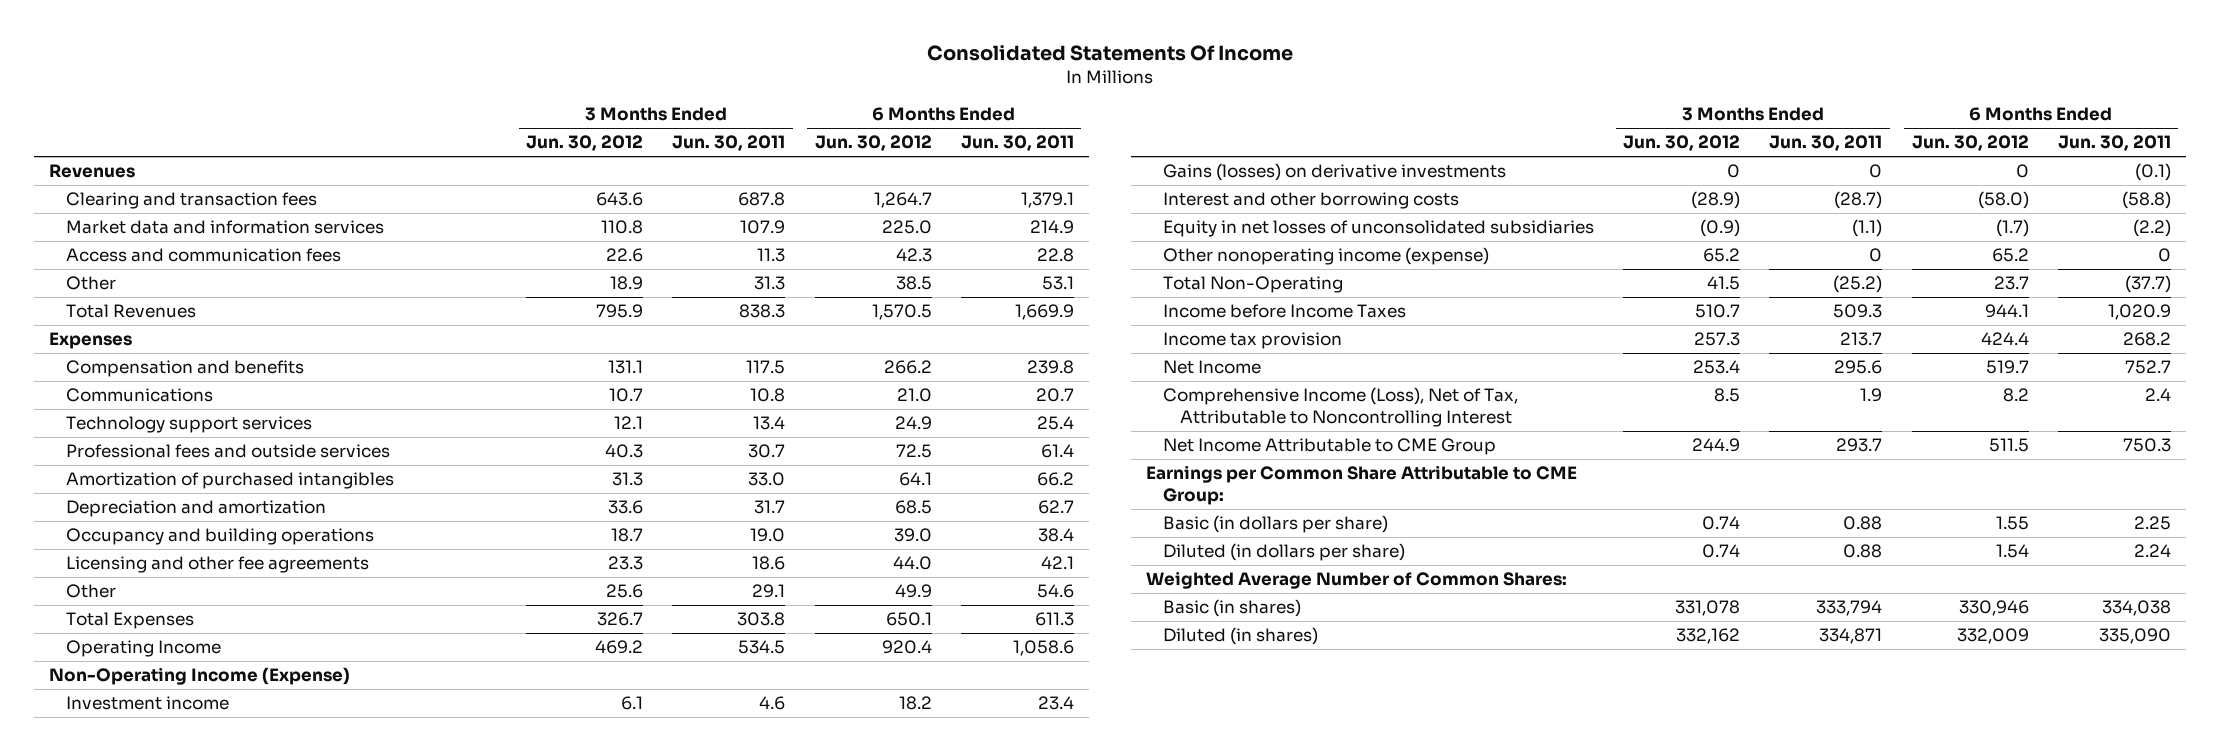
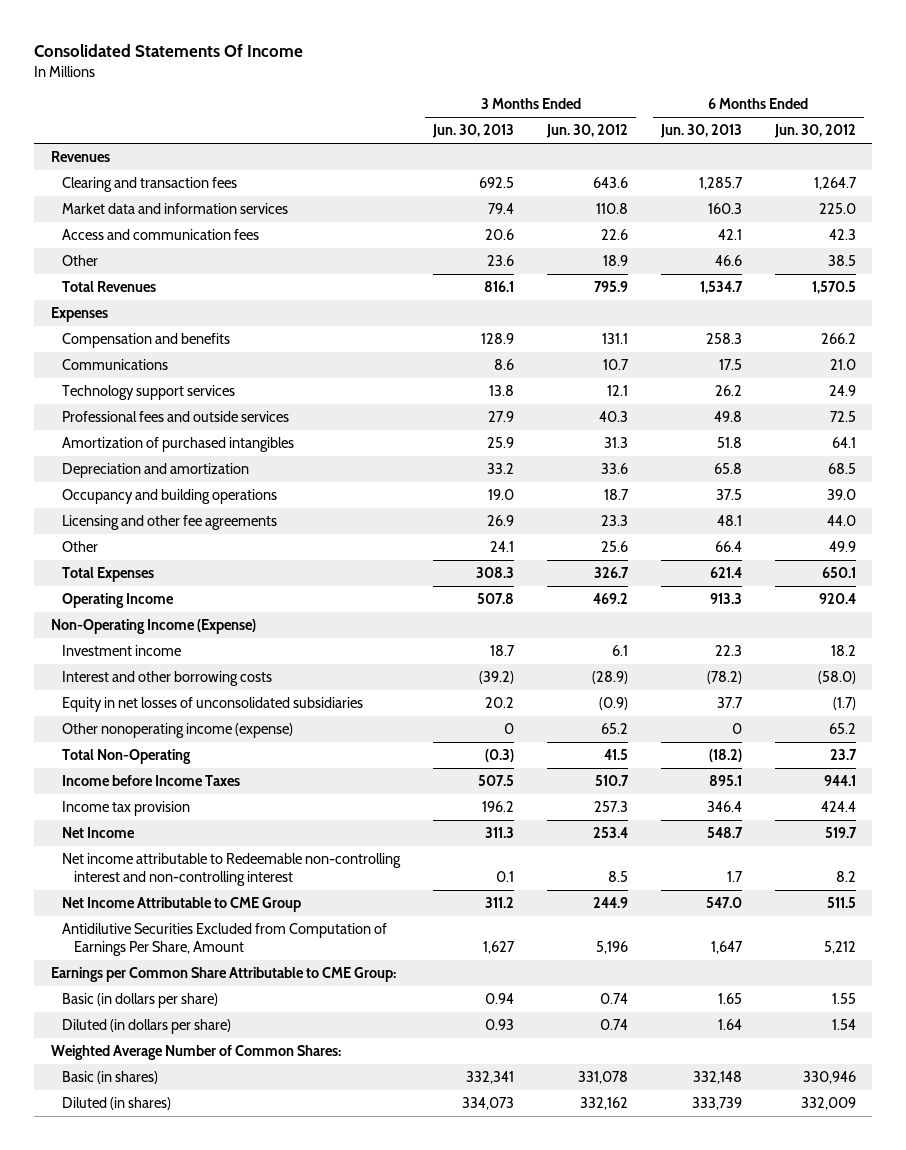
[672,135,786,152] Jun. 30, 2011 -> none
[960,135,1074,152] Jun. 30, 2011 -> none
none -> [432,124,515,139] Jun. 30, 2013
none -> [659,124,742,139] Jun. 30, 2013
[1162,163,1506,182] Gains (losses) on derivative investments -> none
[1162,387,1518,427] Comprehensive Income (Loss), Net of Tax, Attributable to Noncontrolling Interest -> [62,853,402,886] Net income attributable to Redeemable non-controlling interest and non-controlling interest
none -> [62,923,388,956] Antidilutive Securities Excluded from Computation of Earnings Per Share, Amount

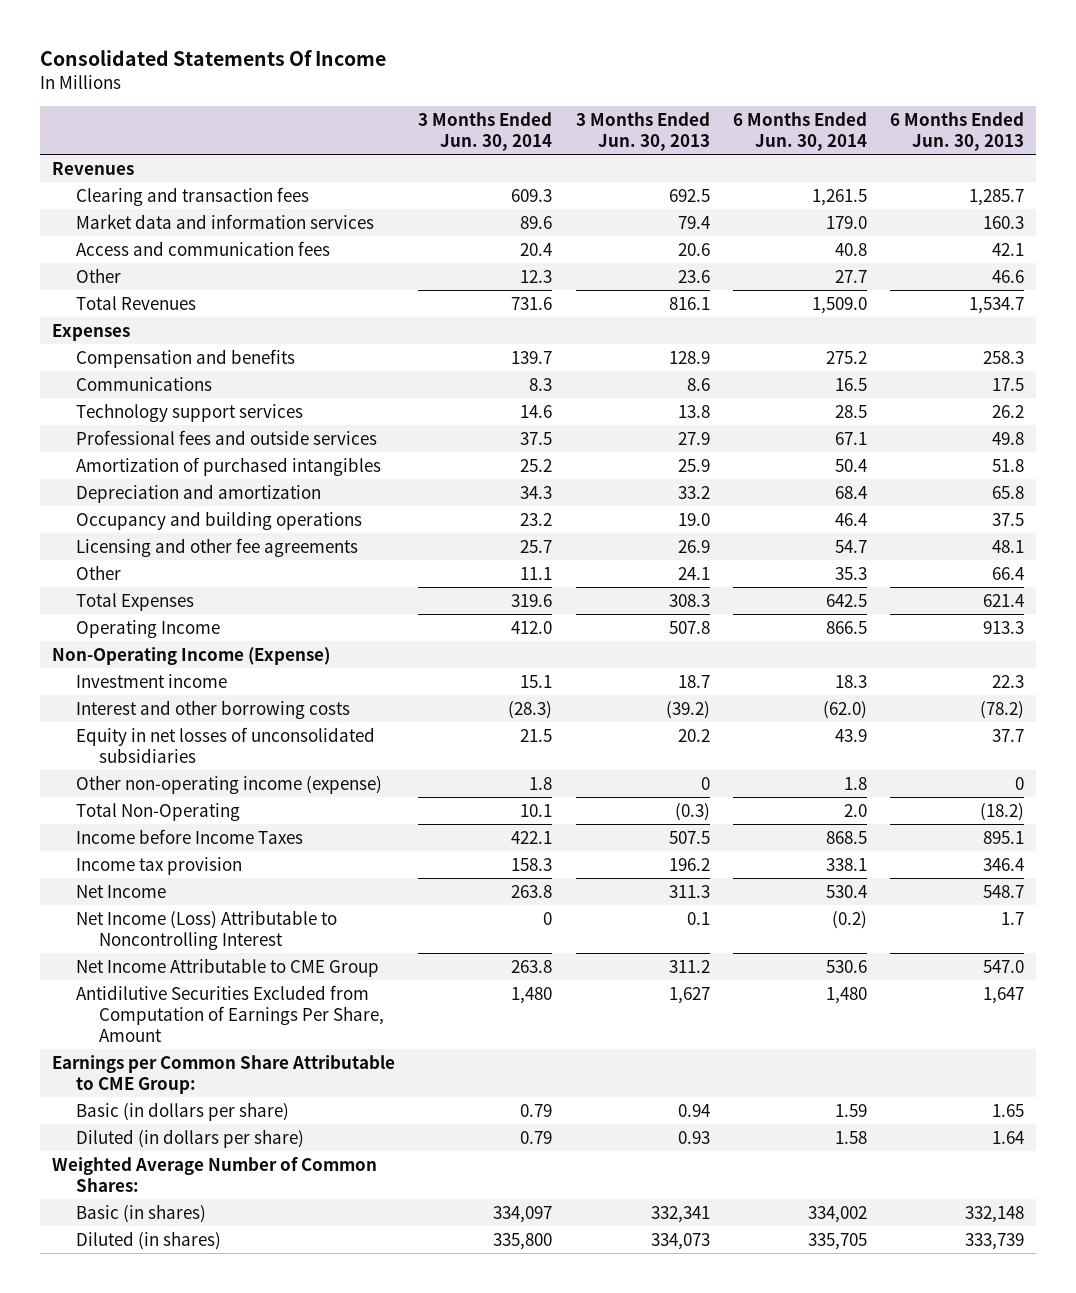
[545,124,628,139] Jun. 30, 2012 -> none
[773,124,856,139] Jun. 30, 2012 -> none
none -> [418,111,553,151] 3 Months Ended Jun. 30, 2014
none -> [733,111,868,151] 6 Months Ended Jun. 30, 2014
[62,723,294,739] Other nonoperating income (expense) -> [75,774,382,794] Other non-operating income (expense)
[62,853,402,886] Net income attributable to Redeemable non-controlling interest and non-controlling interest -> [75,909,337,950] Net Income (Loss) Attributable to Noncontrolling Interest

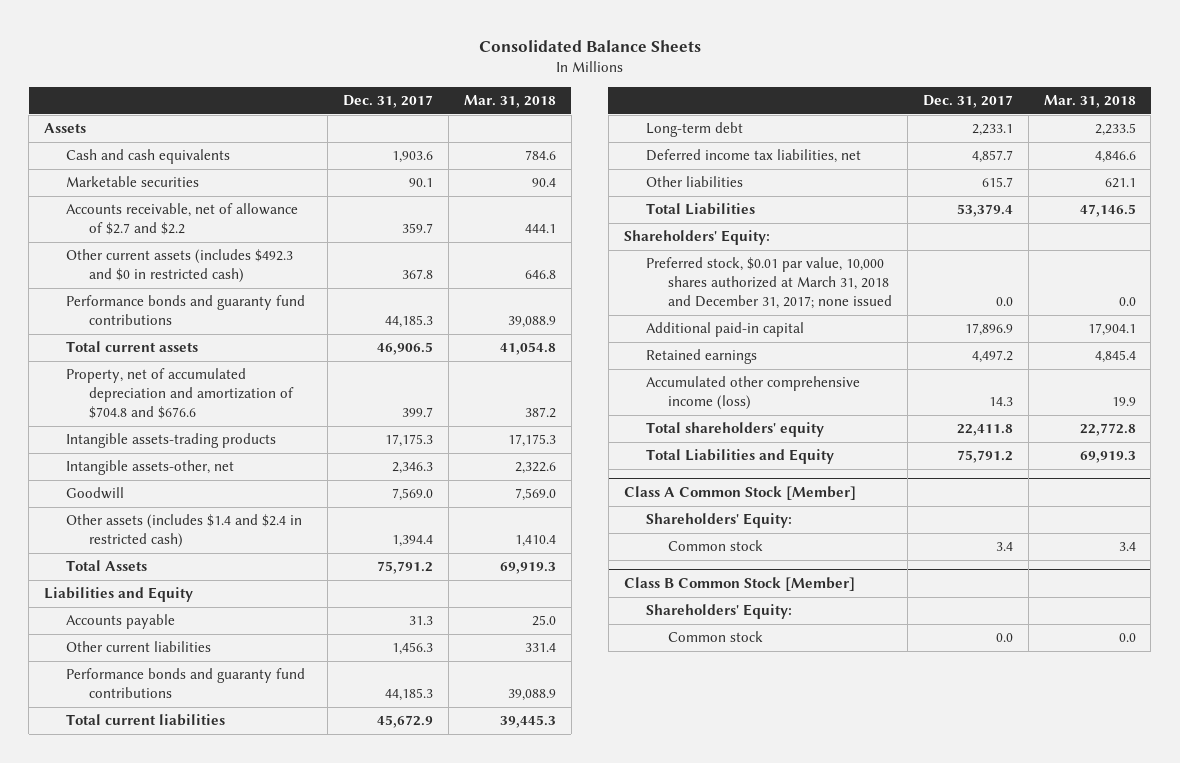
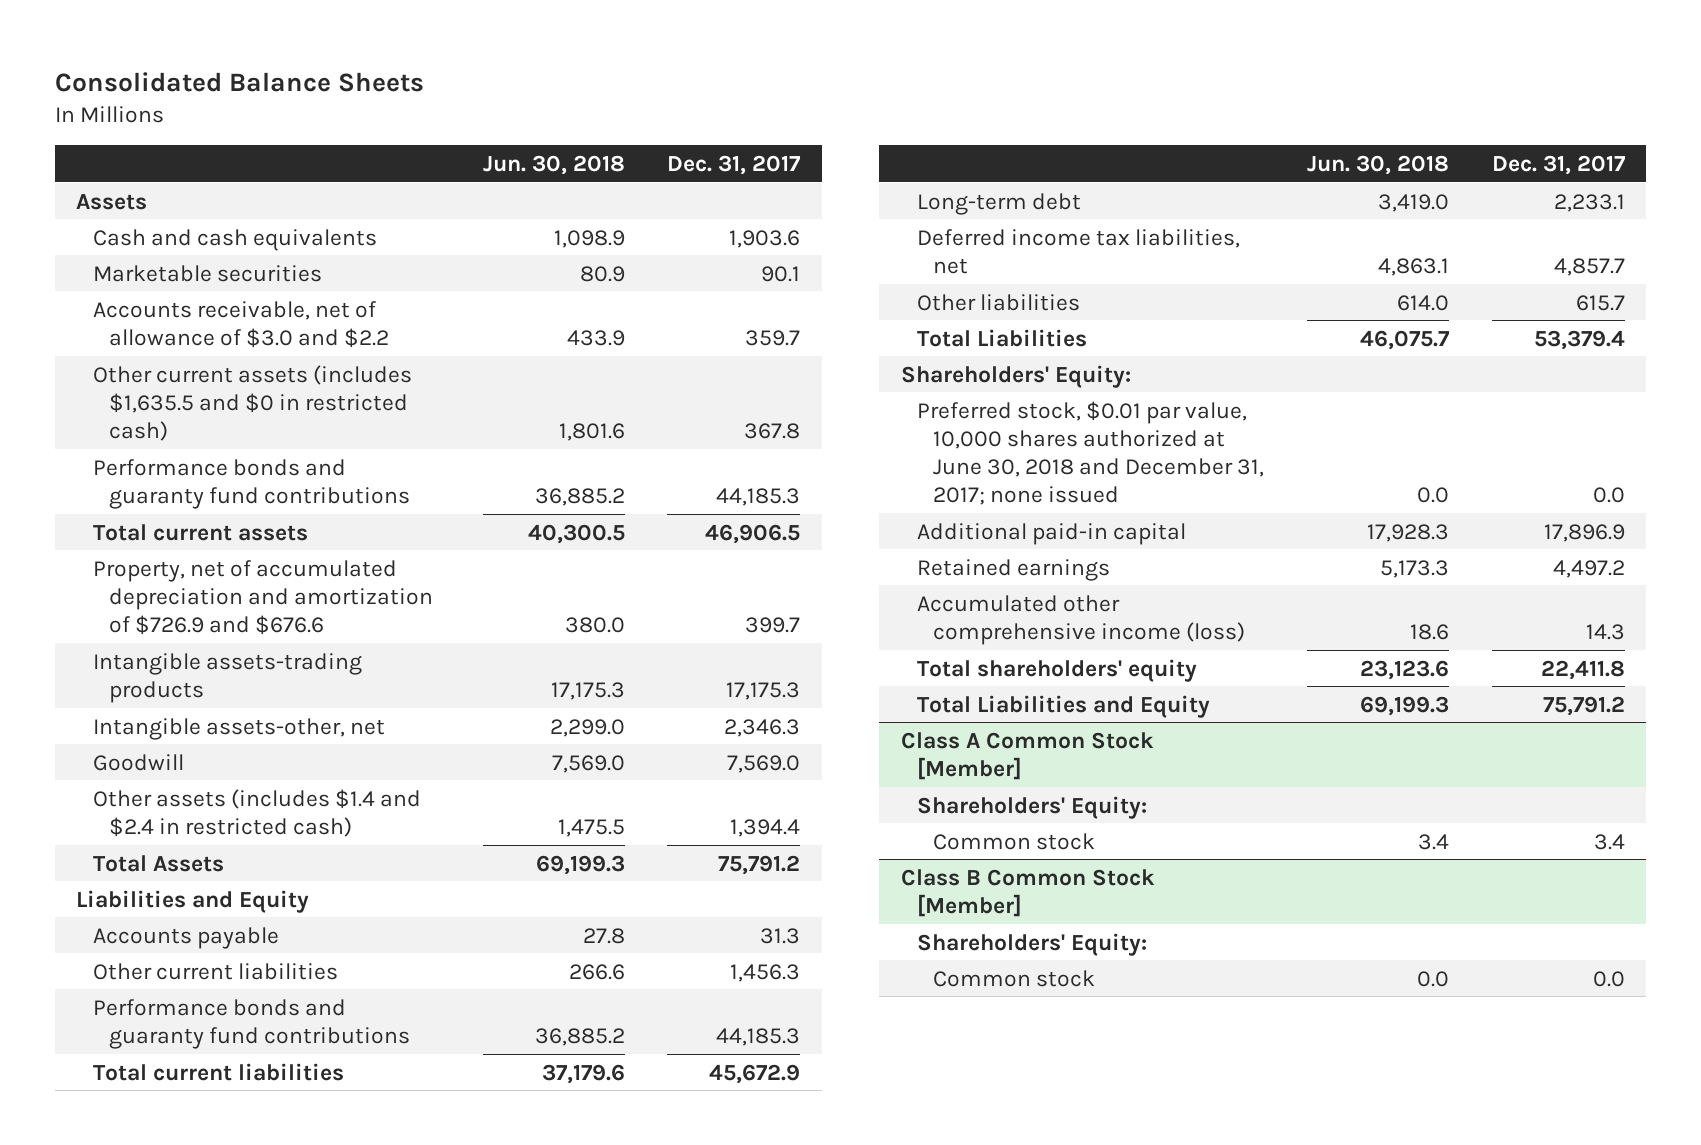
[463,95,556,109] Mar. 31, 2018 -> none
none -> [482,154,625,175] Jun. 30, 2018
[66,203,299,236] Accounts receivable, net of allowance of $2.7 and $2.2 -> [92,300,389,348] Accounts receivable, net of allowance of $3.0 and $2.2
[66,249,294,284] Other current assets (includes $492.3 and $0 in restricted cash) -> [92,364,412,441] Other current assets (includes $1,635.5 and $0 in restricted cash)
[66,368,294,420] Property, net of accumulated depreciation and amortization of $704.8 and $676.6 -> [92,559,433,635] Property, net of accumulated depreciation and amortization of $726.9 and $676.6
[646,257,893,310] Preferred stock, $0.01 par value, 10,000 shares authorized at March 31, 2018 and December 31, 2017; none issued -> [917,400,1265,505] Preferred stock, $0.01 par value, 10,000 shares authorized at June 30, 2018 and December 31, 2017; none issued

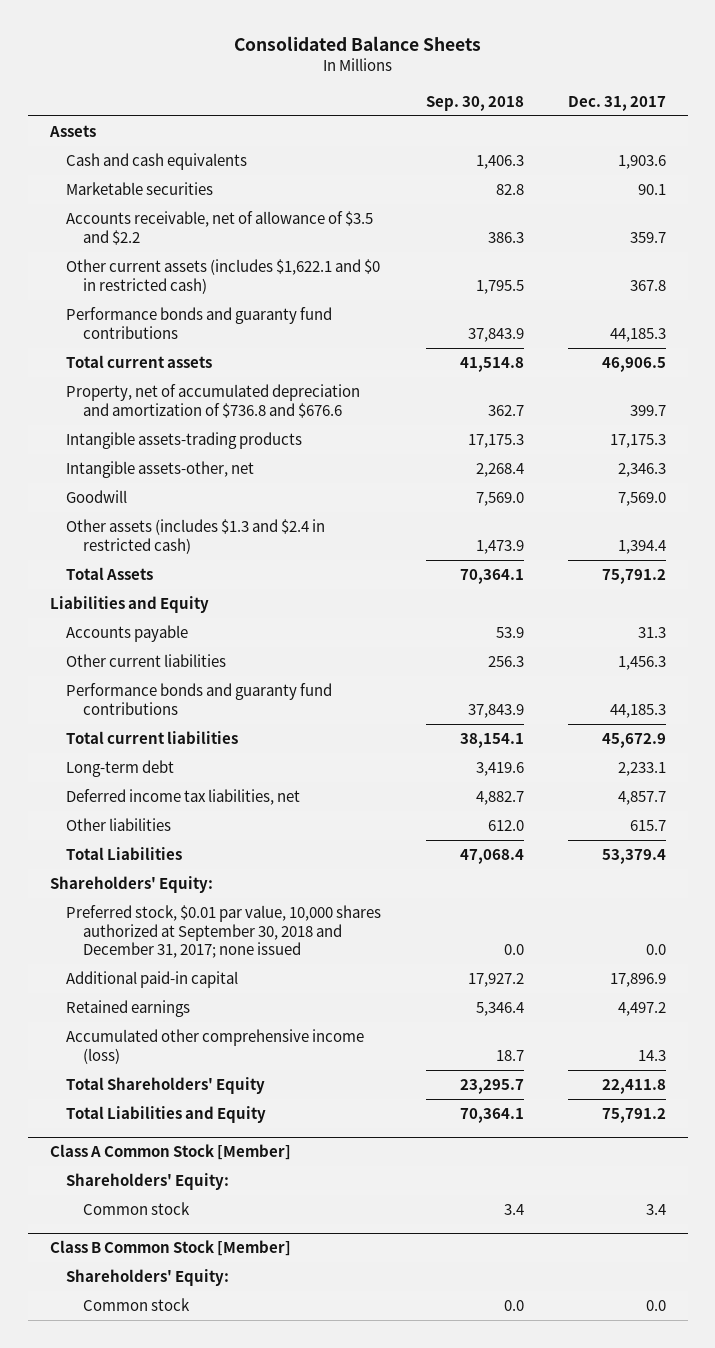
[482,154,625,175] Jun. 30, 2018 -> none
none -> [425,95,524,111] Sep. 30, 2018
[92,300,389,348] Accounts receivable, net of allowance of $3.0 and $2.2 -> [66,211,374,245] Accounts receivable, net of allowance of $3.5 and $2.2
[92,364,412,441] Other current assets (includes $1,635.5 and $0 in restricted cash) -> [66,259,381,294] Other current assets (includes $1,622.1 and $0 in restricted cash)
[92,559,433,635] Property, net of accumulated depreciation and amortization of $726.9 and $676.6 -> [66,384,361,418] Property, net of accumulated depreciation and amortization of $736.8 and $676.6
[92,788,421,837] Other assets (includes $1.4 and $2.4 in restricted cash) -> [66,519,326,554] Other assets (includes $1.3 and $2.4 in restricted cash)
[917,400,1265,505] Preferred stock, $0.01 par value, 10,000 shares authorized at June 30, 2018 and December 31, 2017; none issued -> [66,905,382,958] Preferred stock, $0.01 par value, 10,000 shares authorized at September 30, 2018 and December 31, 2017; none issued
[917,658,1198,682] Total shareholders' equity -> [66,1077,266,1095] Total Shareholders' Equity

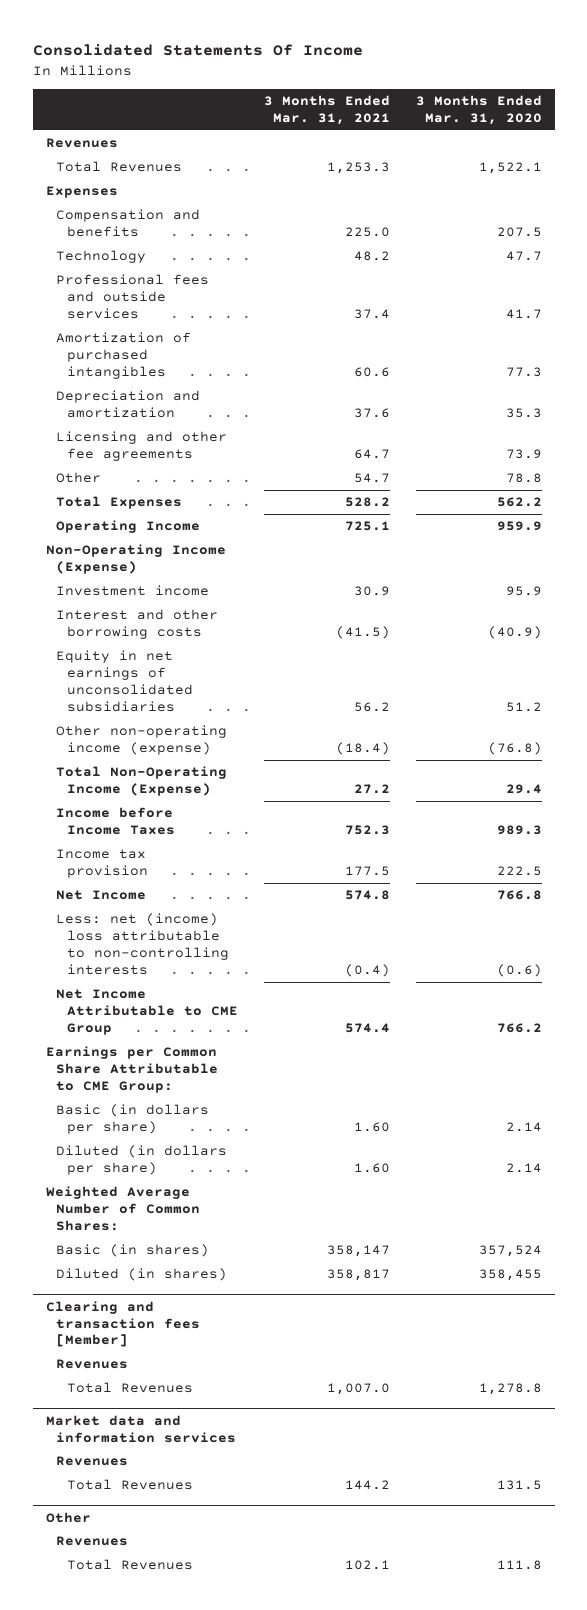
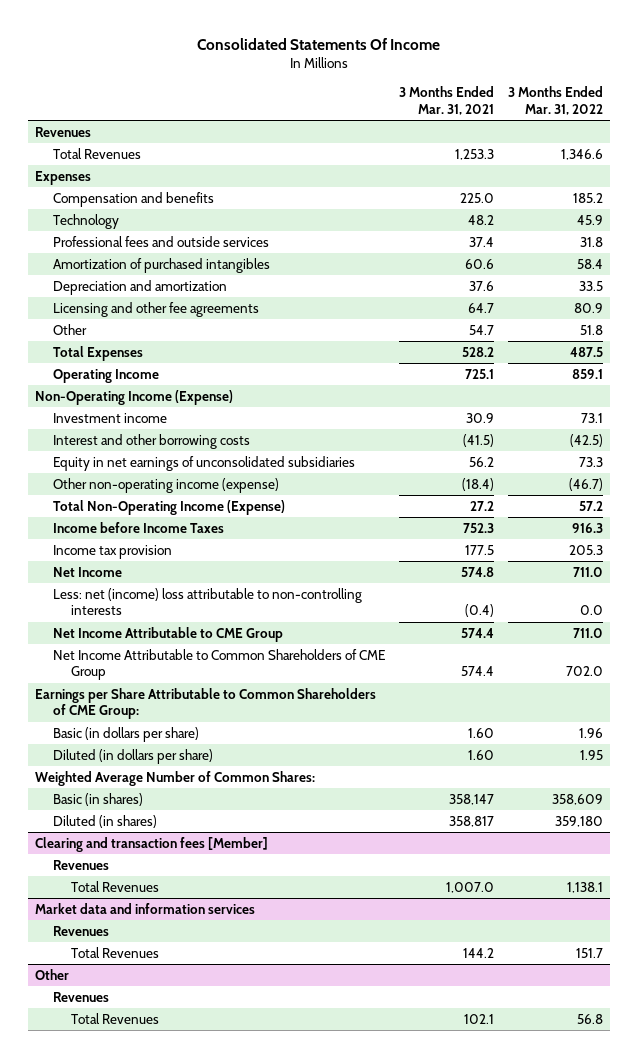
[415,95,542,126] 3 Months Ended Mar. 31, 2020 -> none
none -> [507,86,603,116] 3 Months Ended Mar. 31, 2022
none -> [53,648,386,681] Net Income Attributable to Common Shareholders of CME Group
[45,1046,219,1094] Earnings per Common Share Attributable to CME Group: -> [35,687,377,720] Earnings per Share Attributable to Common Shareholders of CME Group:

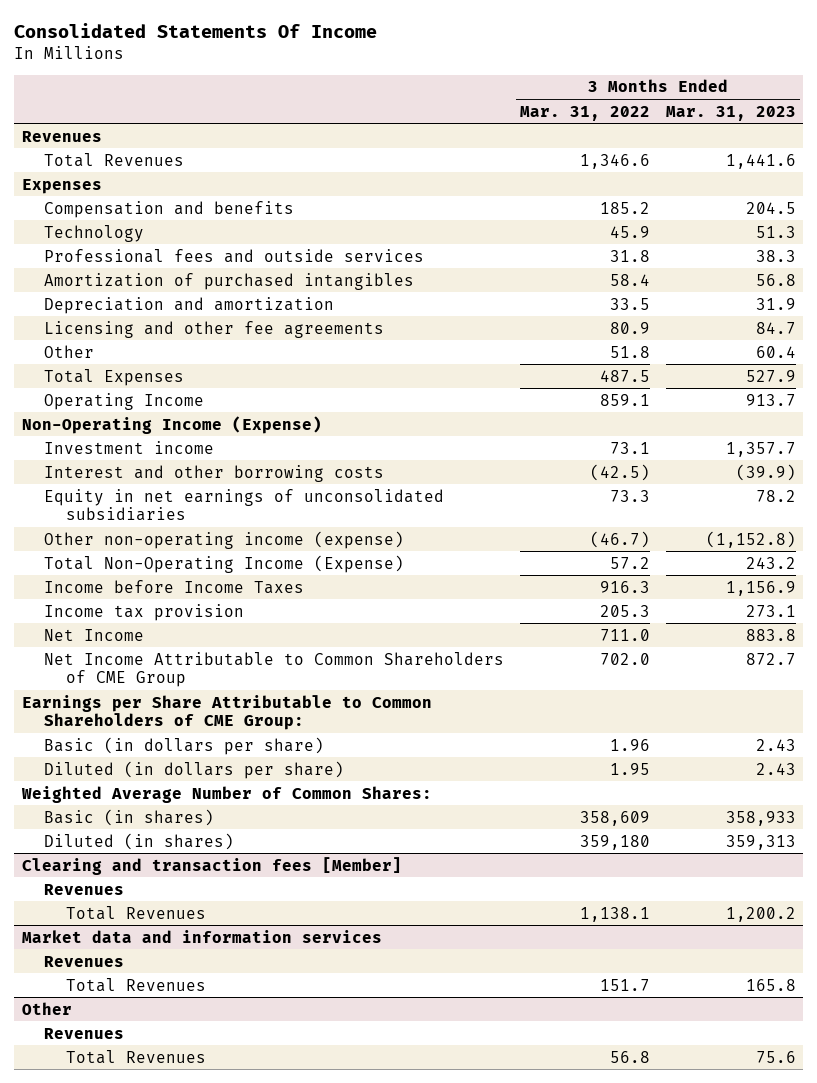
[398,86,494,116] 3 Months Ended Mar. 31, 2021 -> none
none -> [665,105,796,121] Mar. 31, 2023
[53,587,363,616] Less: net (income) loss attributable to non-controlling interests -> none
[53,626,284,642] Net Income Attributable to CME Group -> none

